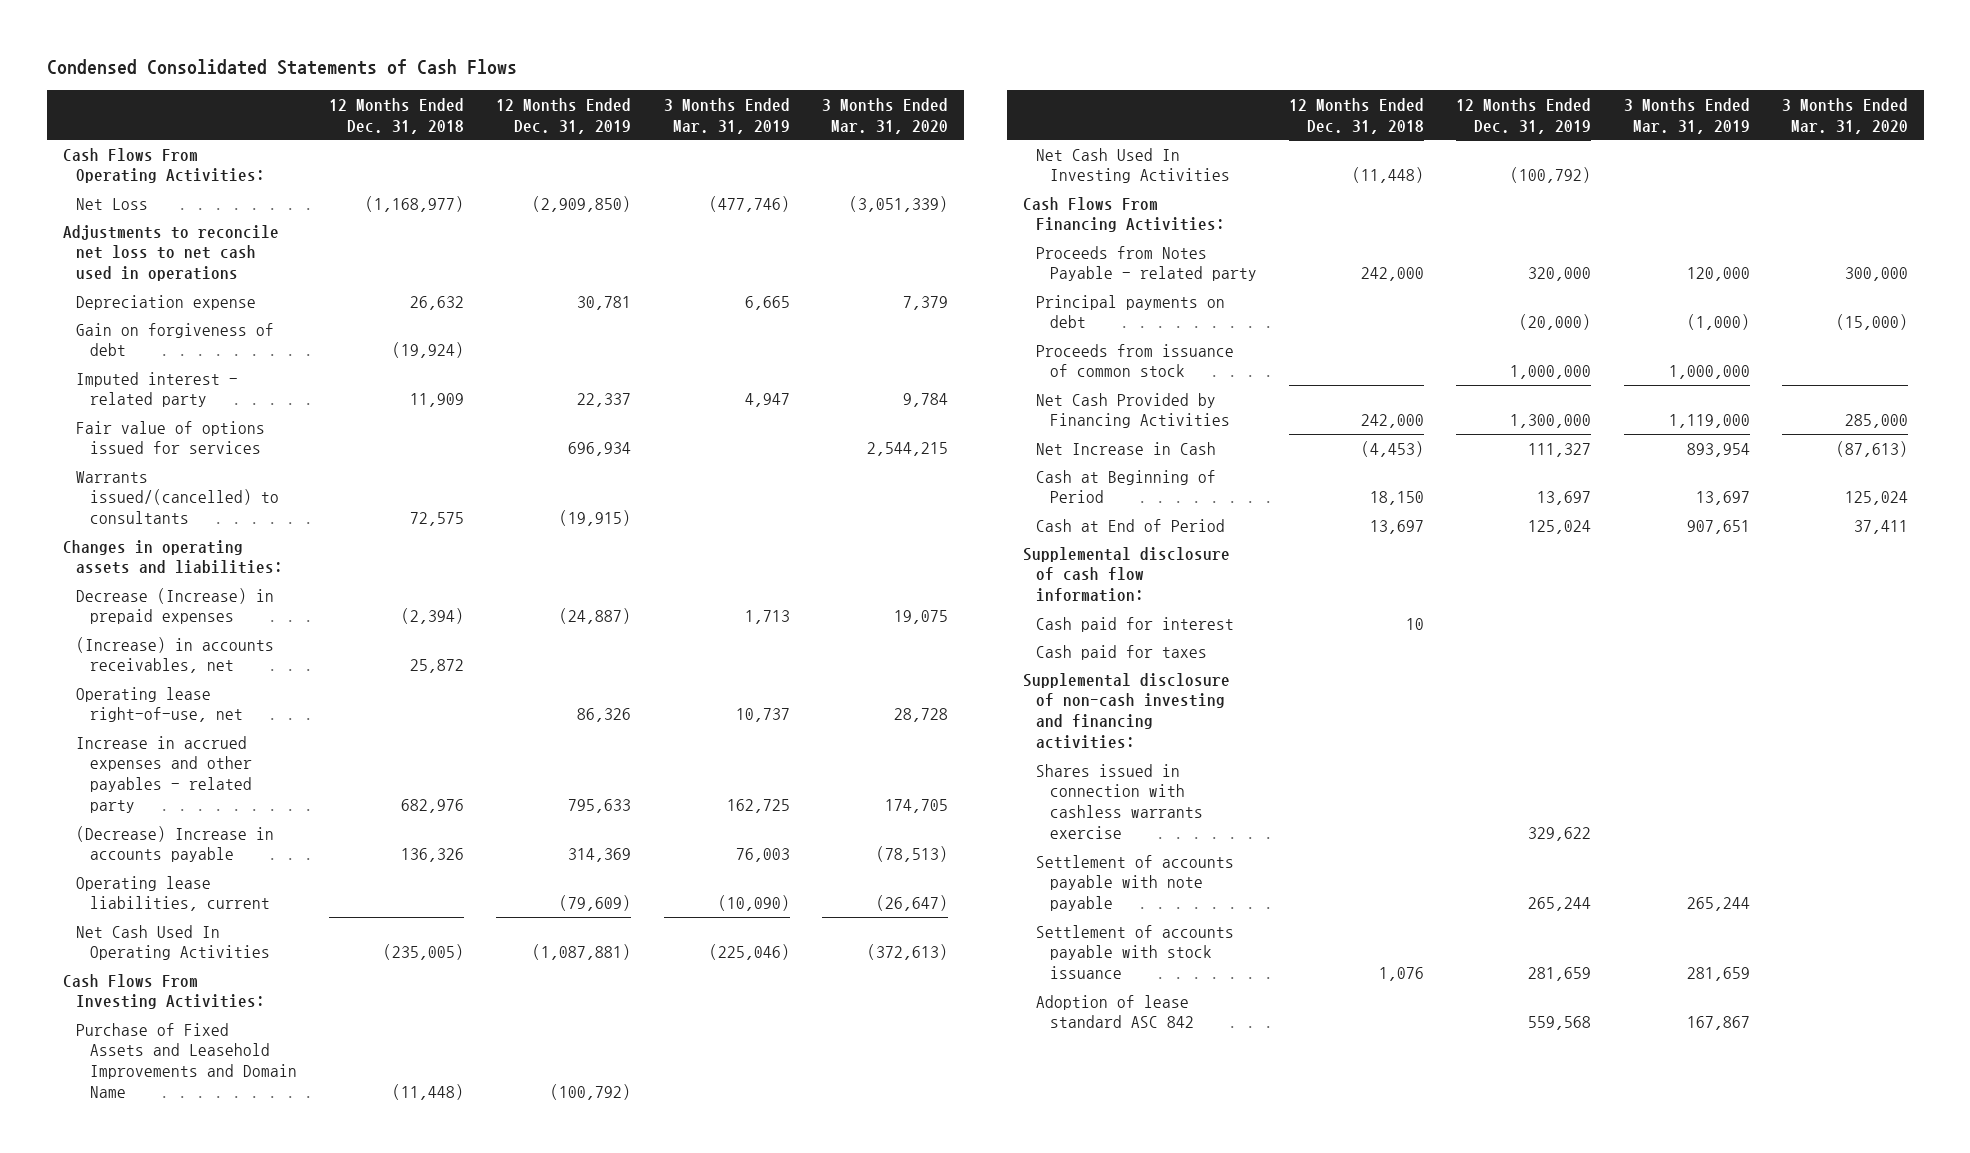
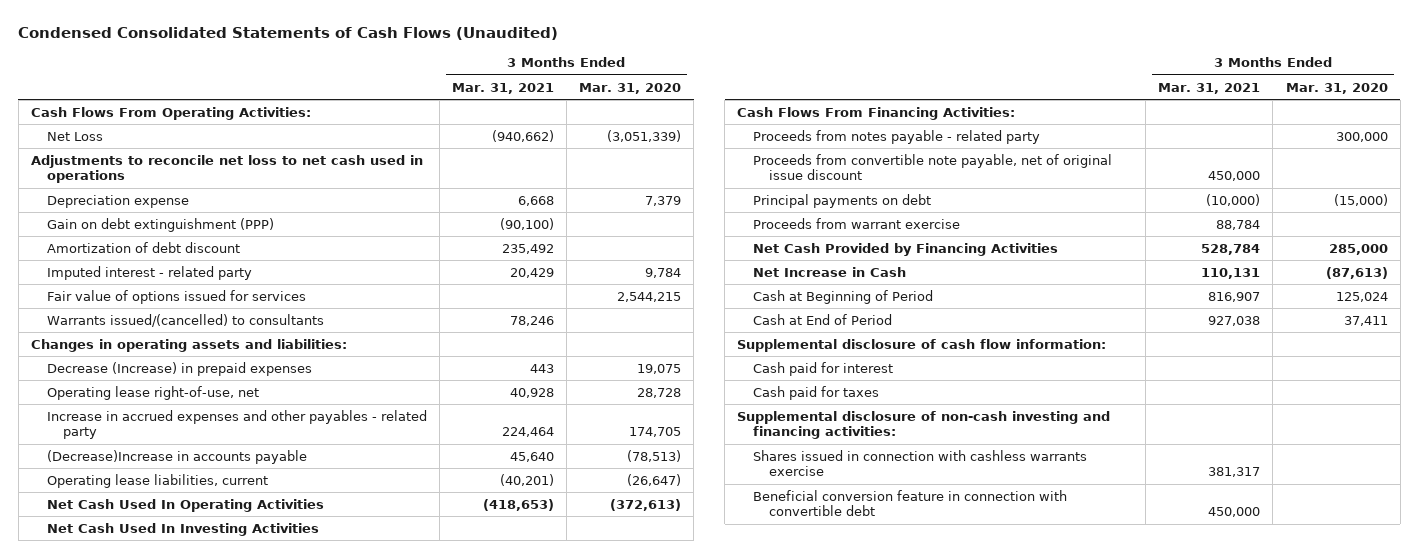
[46,59,517,76] Condensed Consolidated Statements of Cash Flows -> [18,26,559,40] Condensed Consolidated Statements of Cash Flows (Unaudited)
[329,97,465,134] 12 Months Ended Dec. 31, 2018 -> none
[496,97,632,134] 12 Months Ended Dec. 31, 2019 -> none
[663,97,790,134] 3 Months Ended Mar. 31, 2019 -> none
none -> [451,82,554,94] Mar. 31, 2021
[76,322,275,357] Gain on forgiveness of debt -> [46,217,274,232] Gain on debt extinguishment (PPP)
none -> [46,241,240,253] Amortization of debt discount
[76,636,275,674] (Increase) in accounts receivables, net -> none
[76,825,275,863] (Decrease) Increase in accounts payable -> [46,449,307,464] (Decrease)Increase in accounts payable
[62,973,266,1010] Cash Flows From Investing Activities: -> none
[76,1022,297,1099] Purchase of Fixed Assets and Leasehold Improvements and Domain Name -> none
[1036,245,1257,282] Proceeds from Notes Payable - related party -> [753,129,1041,144] Proceeds from notes payable - related party
none -> [753,153,1113,181] Proceeds from convertible note payable, net of original issue discount
[1036,343,1235,378] Proceeds from issuance of common stock -> none
none -> [753,217,961,229] Proceeds from warrant exercise
[1036,854,1235,912] Settlement of accounts payable with note payable -> none
[1036,924,1235,980] Settlement of accounts payable with stock issuance -> none
[1036,994,1194,1029] Adoption of lease standard ASC 842 -> none
none -> [753,489,1068,517] Beneficial conversion feature in connection with convertible debt

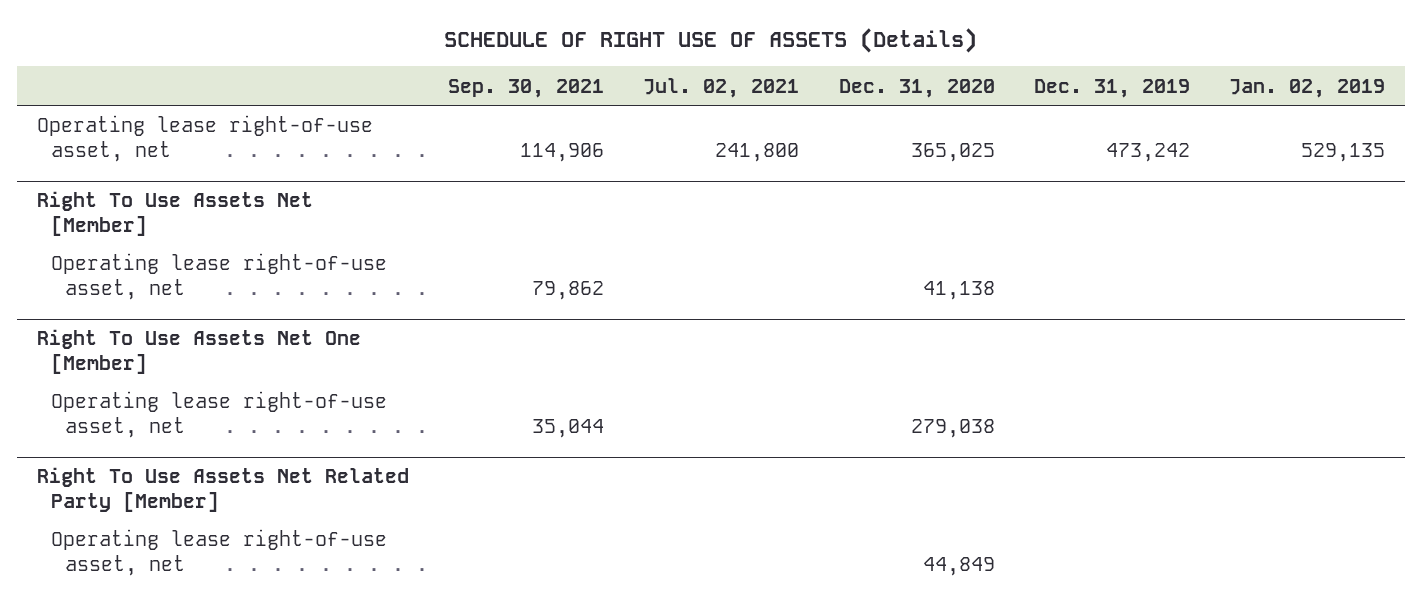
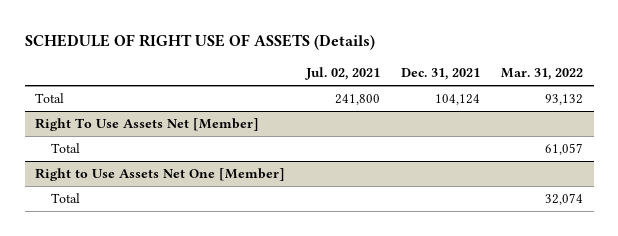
[447,78,604,98] Sep. 30, 2021 -> none
[838,78,995,98] Dec. 31, 2020 -> none
[1033,78,1190,98] Dec. 31, 2019 -> none
[1229,78,1386,98] Jan. 02, 2019 -> none
none -> [401,68,481,81] Dec. 31, 2021
none -> [501,68,584,81] Mar. 31, 2022
[36,115,373,162] Operating lease right-of-use asset, net -> [35,93,65,104] Total
[36,467,409,512] Right To Use Assets Net Related Party [Member] -> none
[50,529,387,576] Operating lease right-of-use asset, net -> none
[50,253,387,300] Operating lease right-of-use asset, net -> [51,143,81,154] Total
[36,329,361,374] Right To Use Assets Net One [Member] -> [35,168,286,182] Right to Use Assets Net One [Member]
[50,391,387,438] Operating lease right-of-use asset, net -> [51,193,81,204] Total

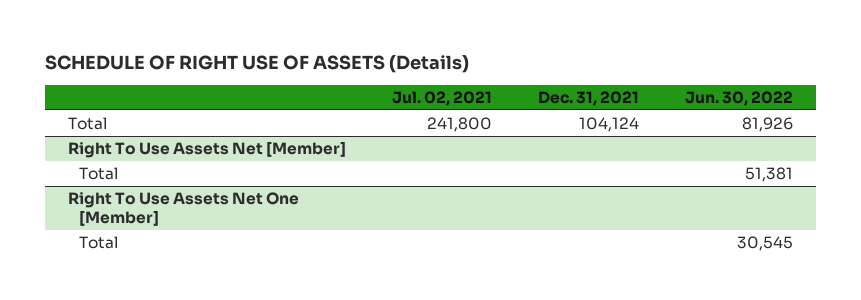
[501,68,584,81] Mar. 31, 2022 -> none
none -> [685,91,794,107] Jun. 30, 2022
[35,168,286,182] Right to Use Assets Net One [Member] -> [67,192,299,227] Right To Use Assets Net One [Member]

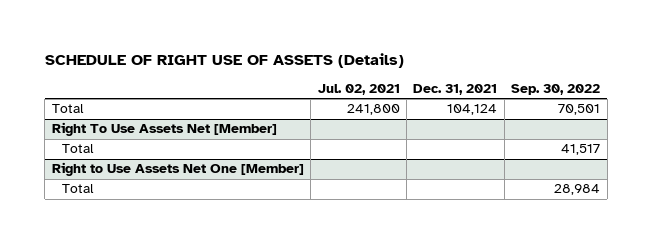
[685,91,794,107] Jun. 30, 2022 -> none
none -> [511,84,601,96] Sep. 30, 2022
[67,192,299,227] Right To Use Assets Net One [Member] -> [51,162,304,177] Right to Use Assets Net One [Member]

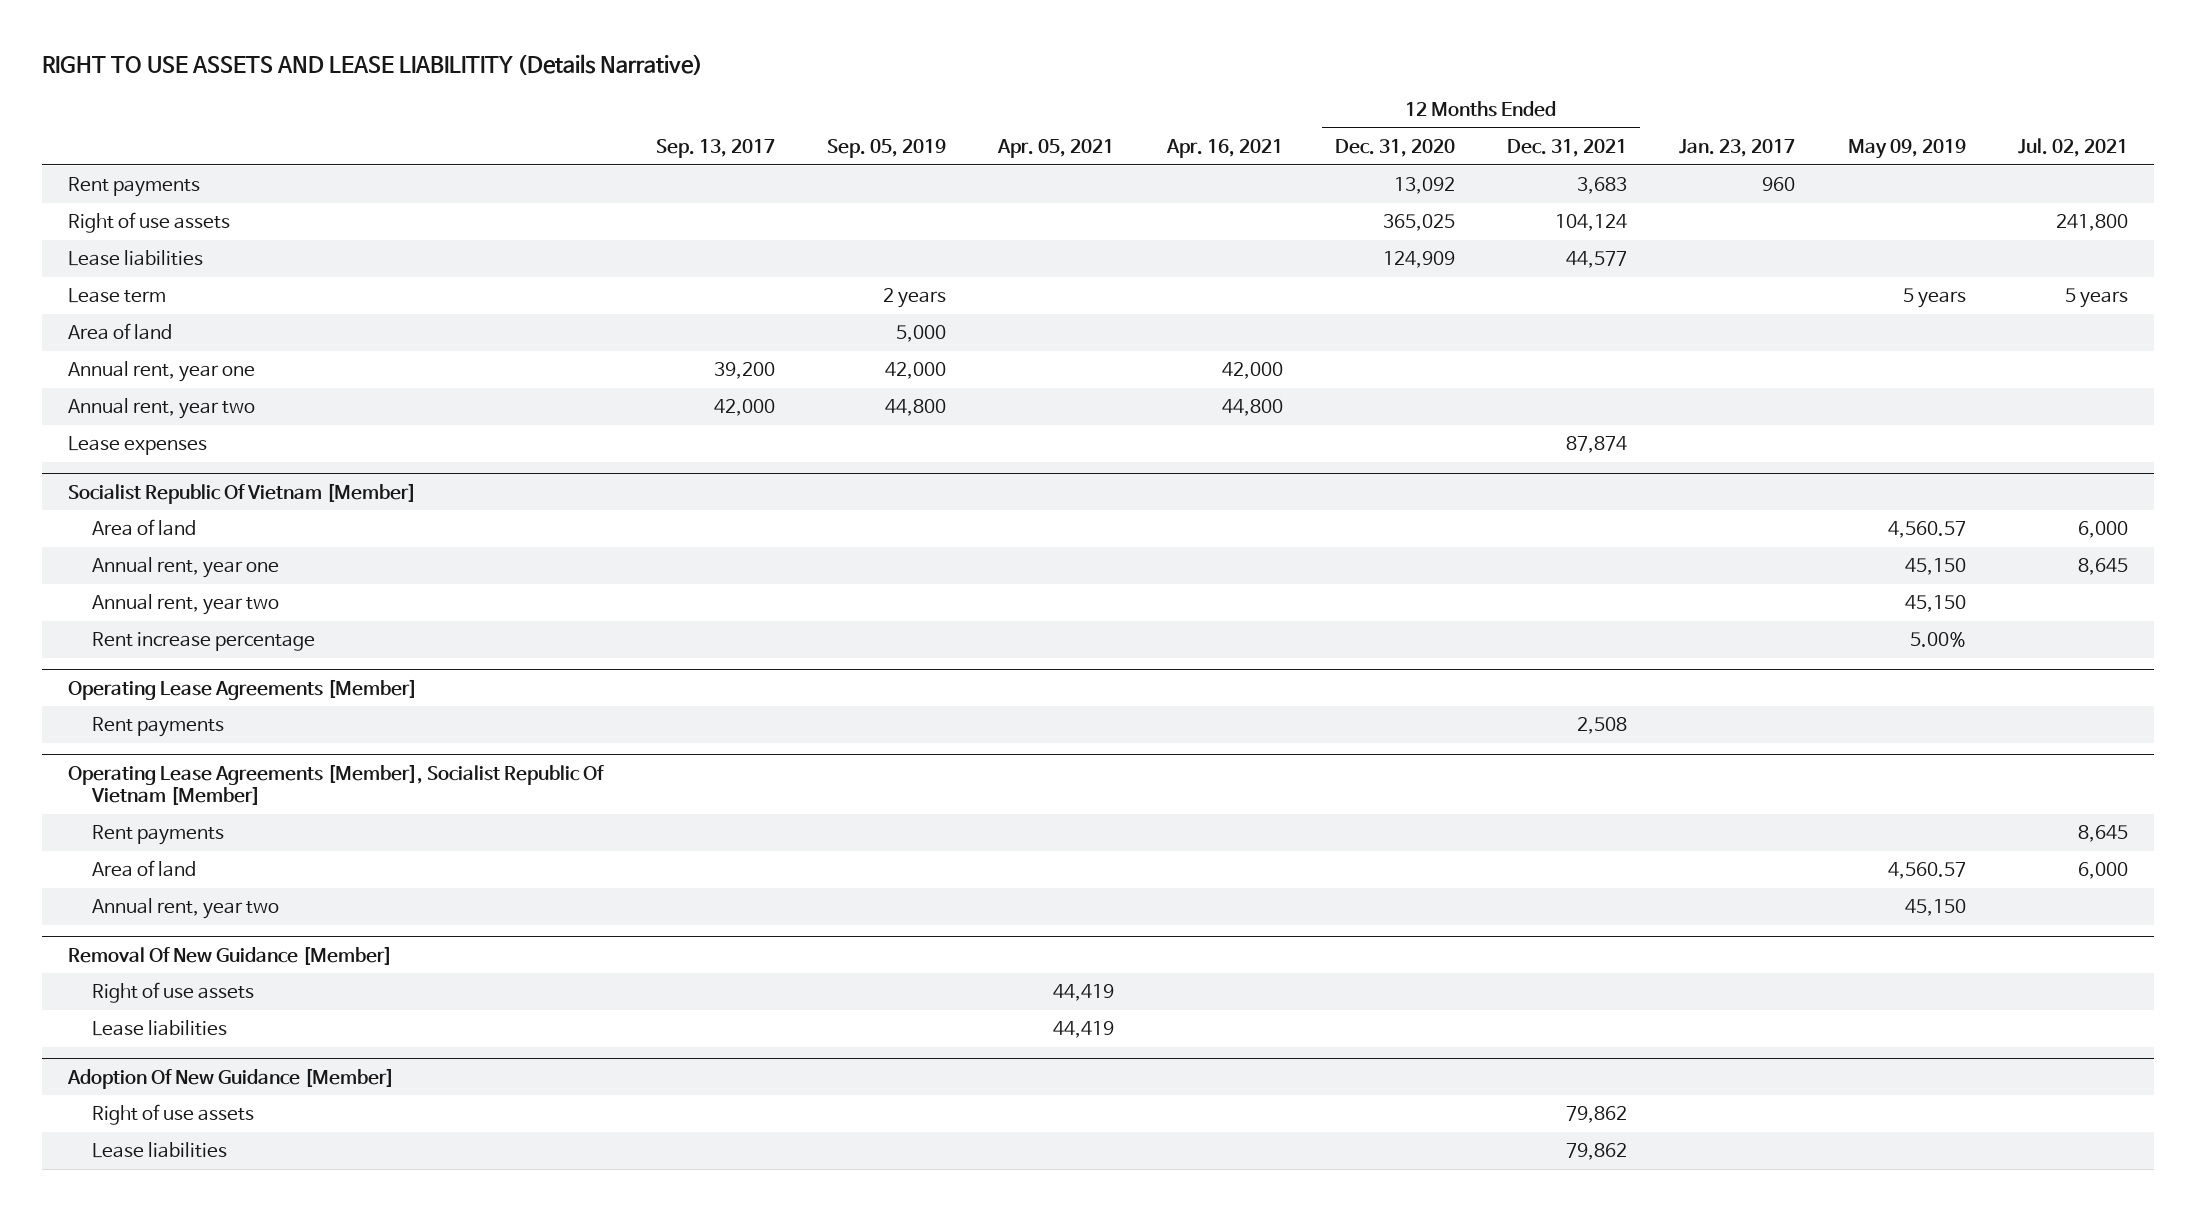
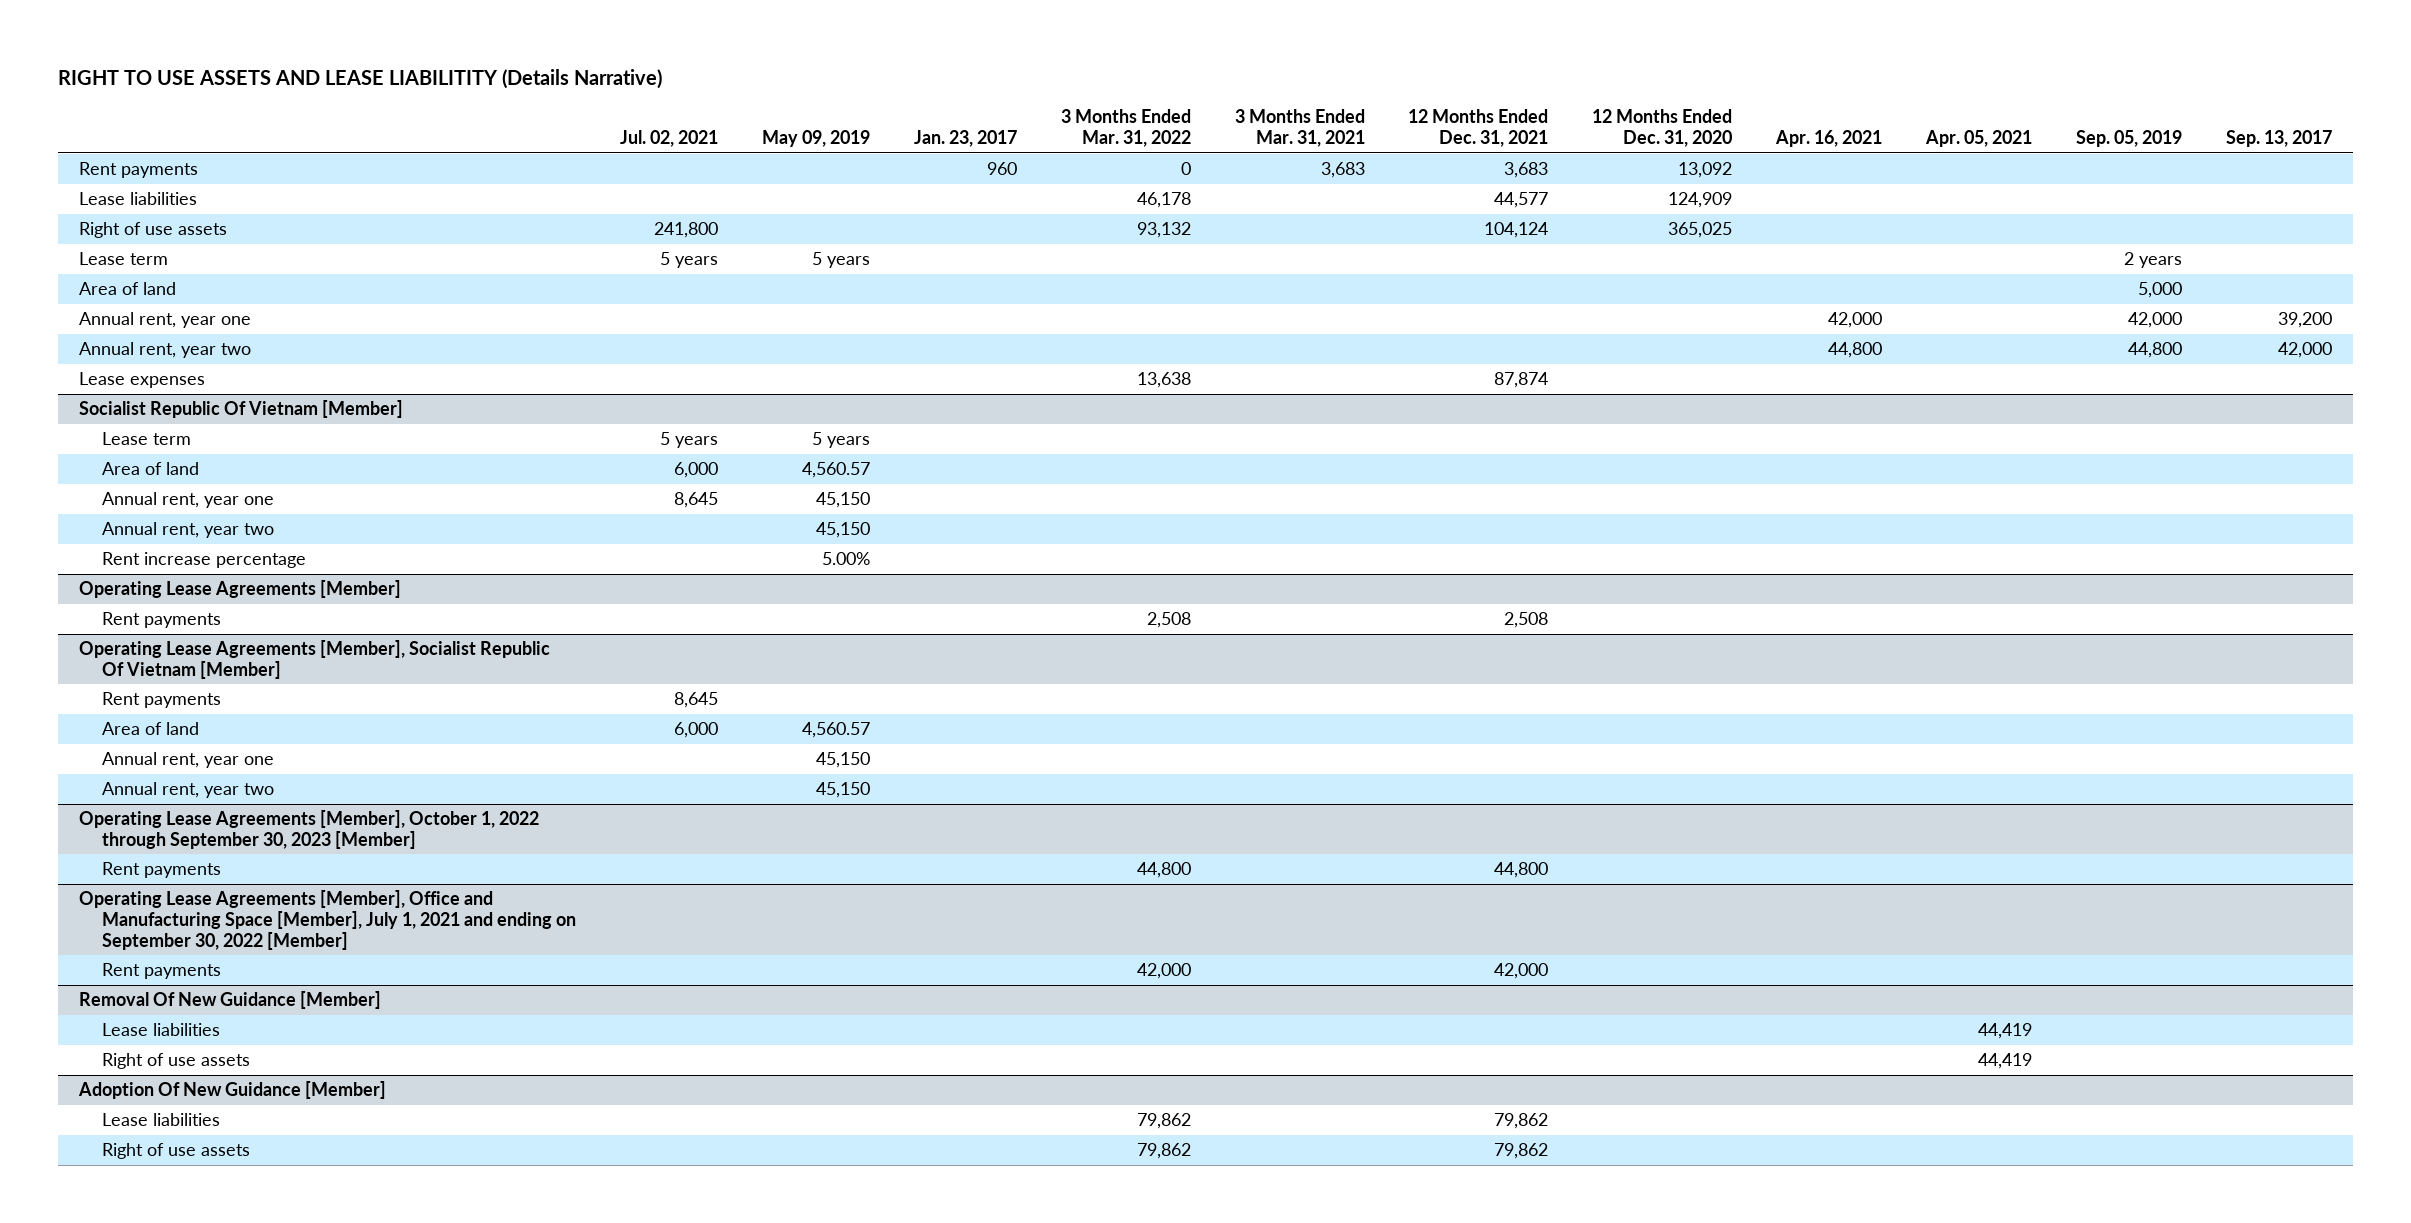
none -> [1060,109,1191,148] 3 Months Ended Mar. 31, 2022
none -> [1234,109,1365,148] 3 Months Ended Mar. 31, 2021
[68,212,231,234] Right of use assets -> [79,222,228,239] Right of use assets
none -> [102,432,192,446] Lease term
none -> [102,752,275,769] Annual rent, year one
none -> [79,810,540,849] Operating Lease Agreements [Member], October 1, 2022 through September 30, 2023 [Member]
none -> [102,862,222,879] Rent payments
none -> [79,890,577,950] Operating Lease Agreements [Member], Office and Manufacturing Space [Member], July 1, 2021 and ending on September 30, 2022 [Member]
none -> [102,963,222,980] Rent payments
[91,982,254,1004] Right of use assets -> [102,1053,251,1070] Right of use assets
[91,1104,254,1126] Right of use assets -> [102,1143,251,1160] Right of use assets

